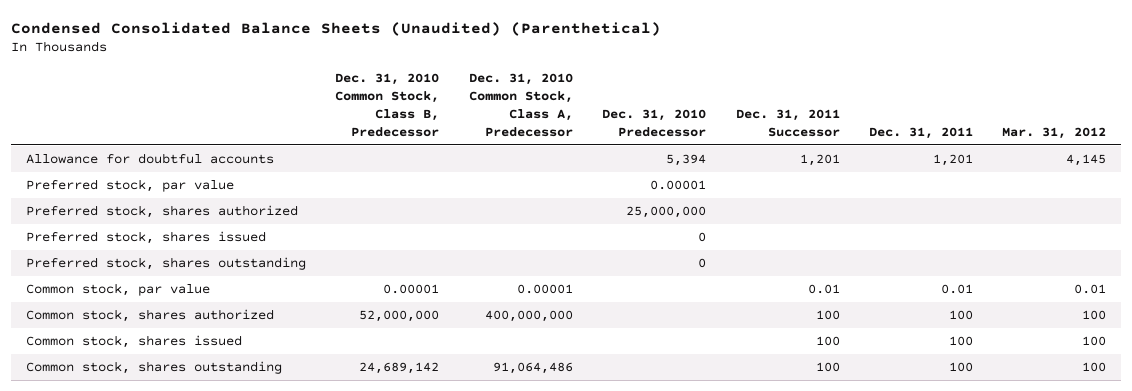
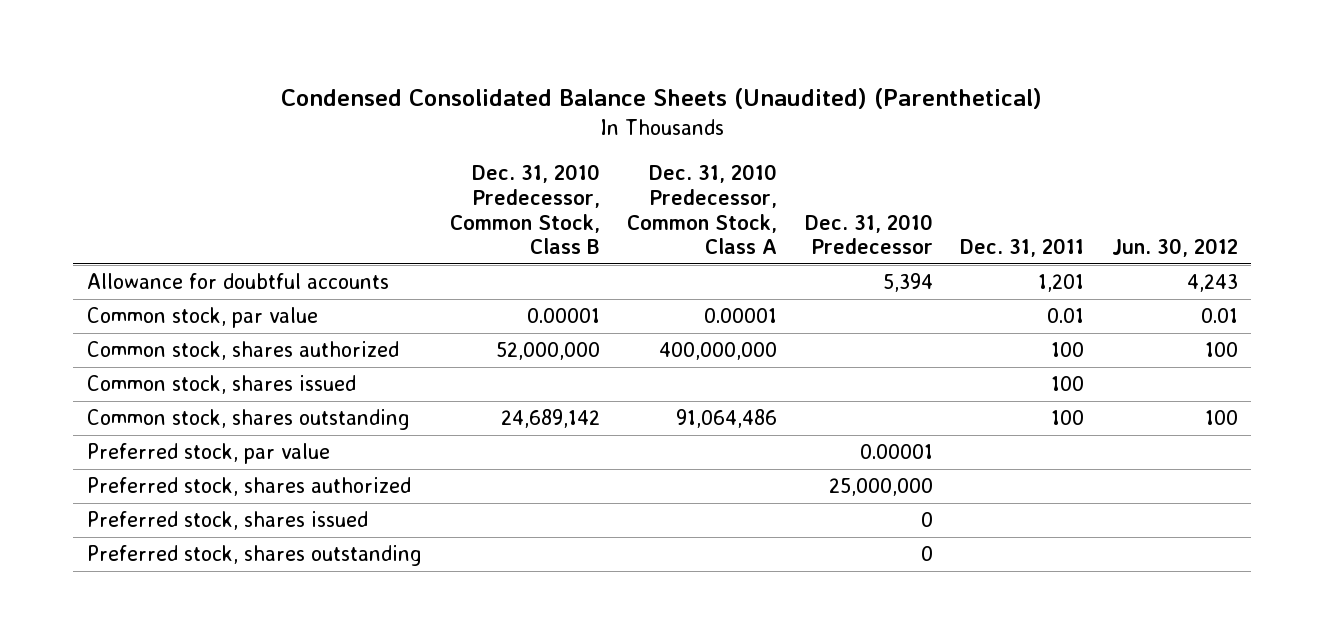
[335,73,440,137] Dec. 31, 2010 Common Stock, Class B, Predecessor -> none
[468,73,573,137] Dec. 31, 2010 Common Stock, Class A, Predecessor -> none
[735,108,840,137] Dec. 31, 2011 Successor -> none
[1002,126,1107,139] Mar. 31, 2012 -> none
none -> [449,164,600,255] Dec. 31, 2010 Predecessor, Common Stock, Class B
none -> [627,164,778,255] Dec. 31, 2010 Predecessor, Common Stock, Class A
none -> [1111,238,1238,258] Jun. 30, 2012
[26,178,235,192] Preferred stock, par value -> [87,442,331,464] Preferred stock, par value
[26,204,299,218] Preferred stock, shares authorized -> [87,476,412,496] Preferred stock, shares authorized
[26,230,267,244] Preferred stock, shares issued -> [87,510,369,530] Preferred stock, shares issued
[26,256,307,270] Preferred stock, shares outstanding -> [87,544,423,566] Preferred stock, shares outstanding

